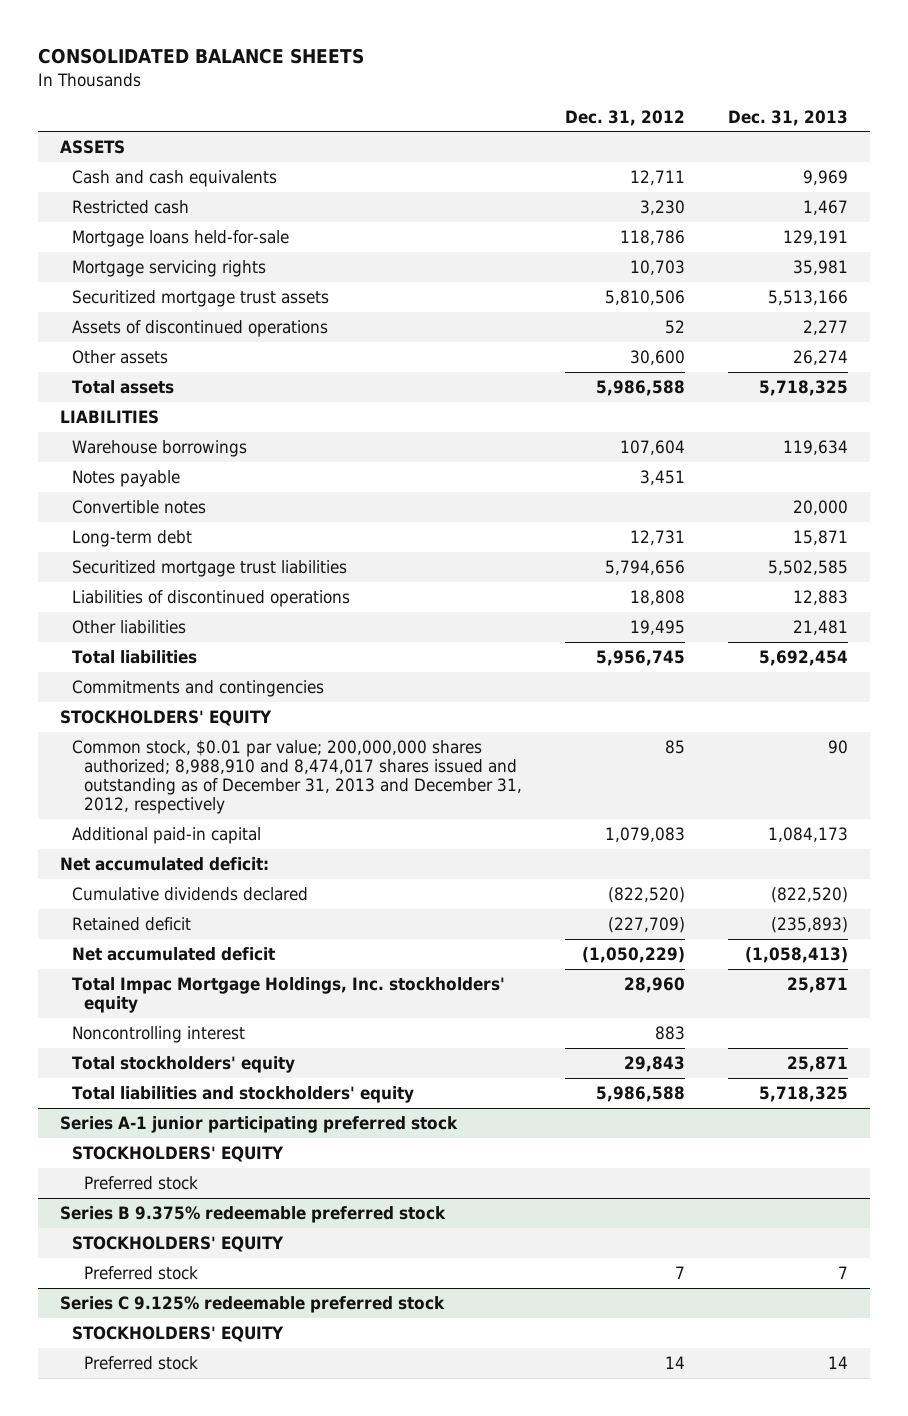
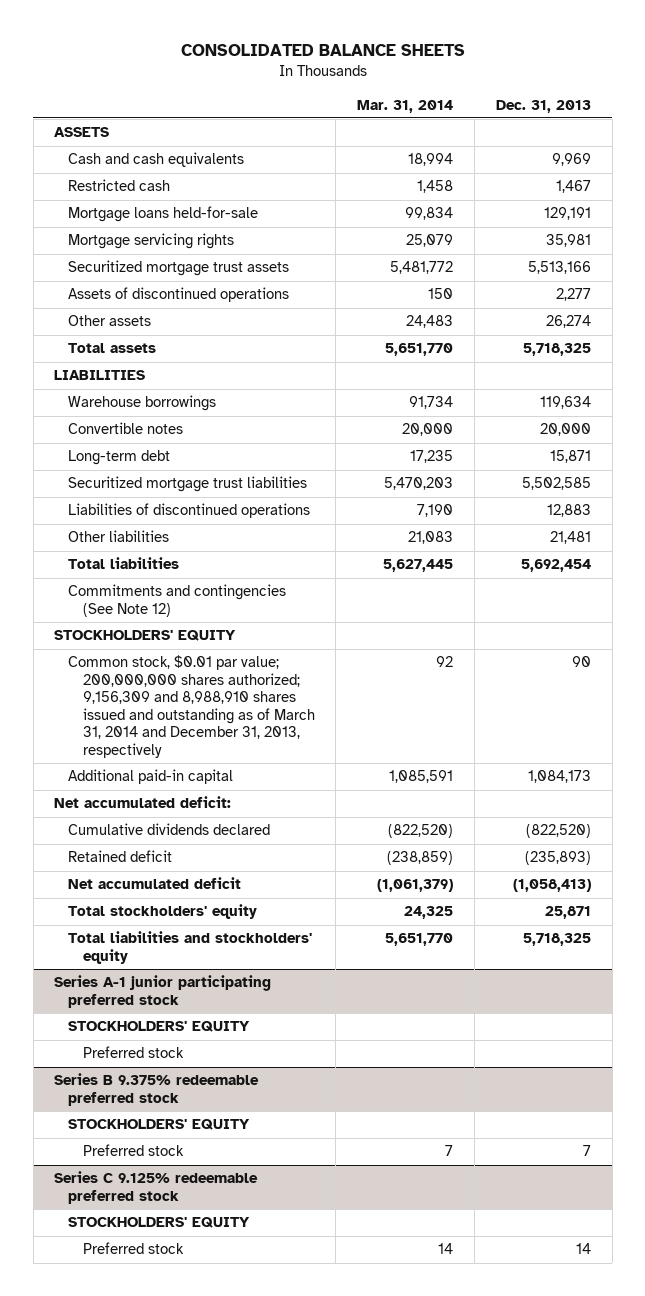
[565,109,686,126] Dec. 31, 2012 -> none
none -> [357,99,454,113] Mar. 31, 2014
[71,469,180,487] Notes payable -> none
[71,679,324,697] Commitments and contingencies -> [68,584,287,617] Commitments and contingencies (See Note 12)
[71,739,522,815] Common stock, $0.01 par value; 200,000,000 shares authorized; 8,988,910 and 8,474,017 shares issued and outstanding as of December 31, 2013 and December 31, 2012, respectively -> [68,655,315,758] Common stock, $0.01 par value; 200,000,000 shares authorized; 9,156,309 and 8,988,910 shares issued and outstanding as of March 31, 2014 and December 31, 2013, respectively
[71,976,505,1013] Total Impac Mortgage Holdings, Inc. stockholders' equity -> none
[71,1025,245,1043] Noncontrolling interest -> none

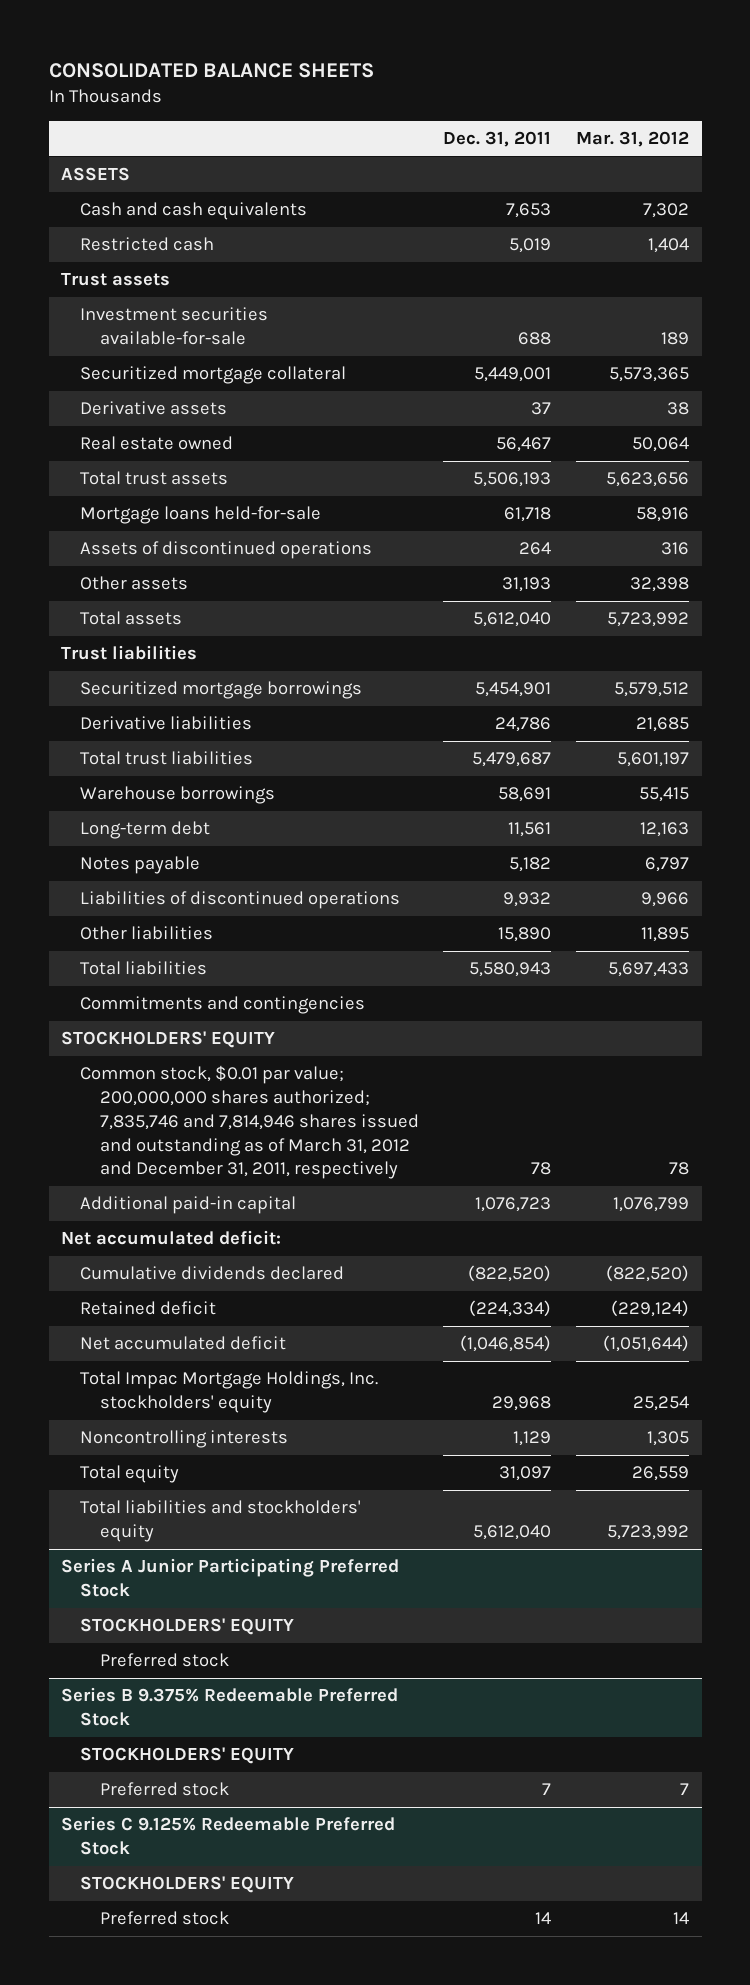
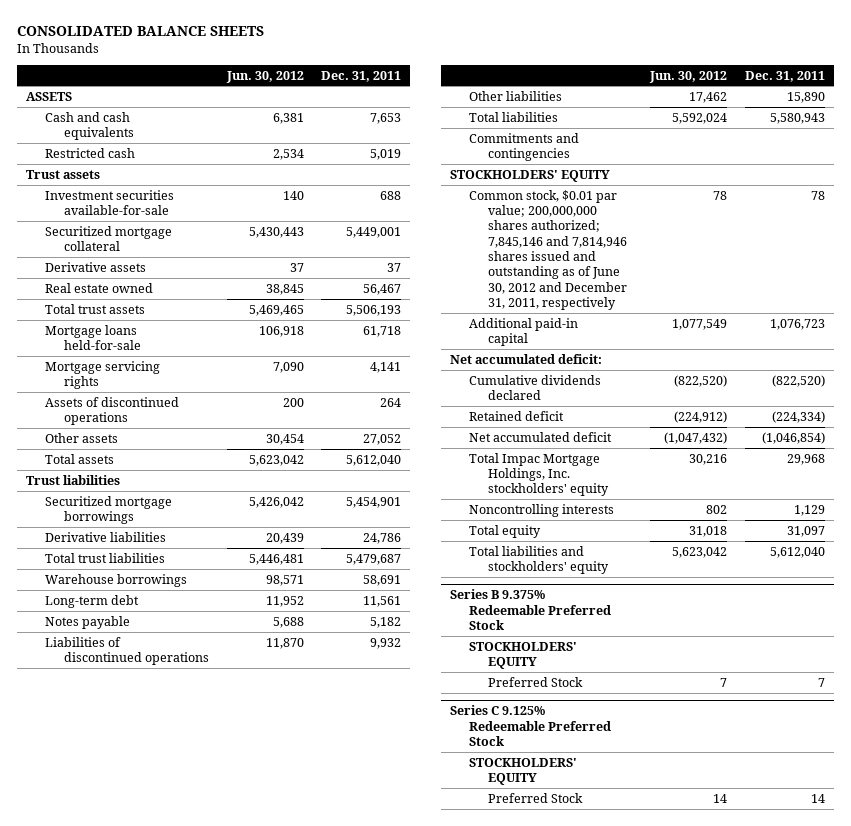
[576,131,690,148] Mar. 31, 2012 -> none
none -> [225,70,304,83] Jun. 30, 2012
none -> [44,360,160,390] Mortgage servicing rights
[502,577,552,593] 31,193 -> [363,433,402,445] 27,052
[80,1065,419,1180] Common stock, $0.01 par value; 200,000,000 shares authorized; 7,835,746 and 7,814,946 shares issued and outstanding as of March 31, 2012 and December 31, 2011, respectively -> [468,189,627,311] Common stock, $0.01 par value; 200,000,000 shares authorized; 7,845,146 and 7,814,946 shares issued and outstanding as of June 30, 2012 and December 31, 2011, respectively
[61,1558,400,1598] Series A Junior Participating Preferred Stock -> none
[80,1618,295,1636] STOCKHOLDERS' EQUITY -> none
[99,1653,229,1668] Preferred stock -> none
[99,1782,229,1797] Preferred stock -> [487,676,583,687] Preferred Stock
[99,1911,229,1926] Preferred stock -> [487,792,583,803] Preferred Stock

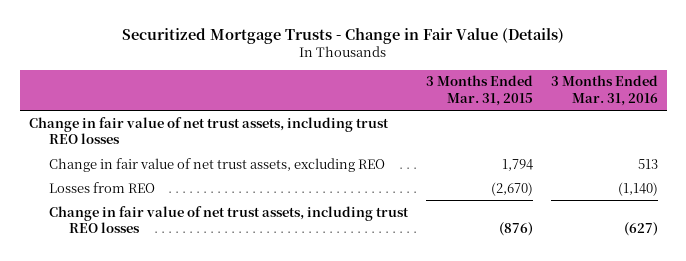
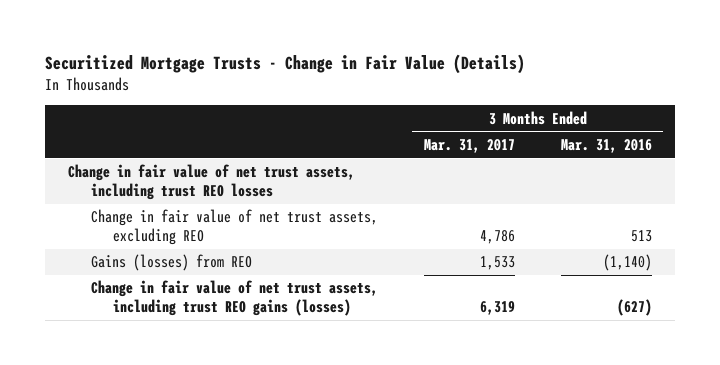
[425,75,533,106] 3 Months Ended Mar. 31, 2015 -> none
none -> [423,139,515,154] Mar. 31, 2017
[49,181,156,193] Losses from REO -> [90,254,252,272] Gains (losses) from REO
[49,205,410,234] Change in fair value of net trust assets, including trust REO losses -> [90,280,378,316] Change in fair value of net trust assets, including trust REO gains (losses)

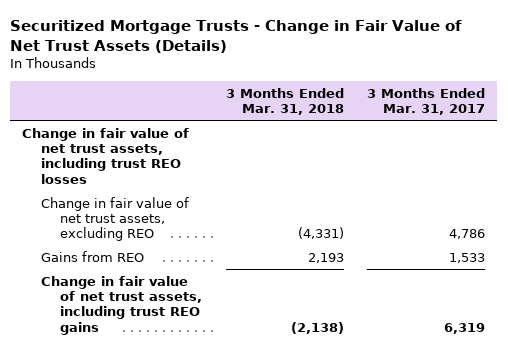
[45,54,526,75] Securitized Mortgage Trusts - Change in Fair Value (Details) -> [10,19,463,53] Securitized Mortgage Trusts - Change in Fair Value of Net Trust Assets (Details)
[560,139,652,154] Mar. 31, 2016 -> none
none -> [225,87,344,116] 3 Months Ended Mar. 31, 2018
[90,254,252,272] Gains (losses) from REO -> [41,250,145,262] Gains from REO
[90,280,378,316] Change in fair value of net trust assets, including trust REO gains (losses) -> [41,275,203,335] Change in fair value of net trust assets, including trust REO gains

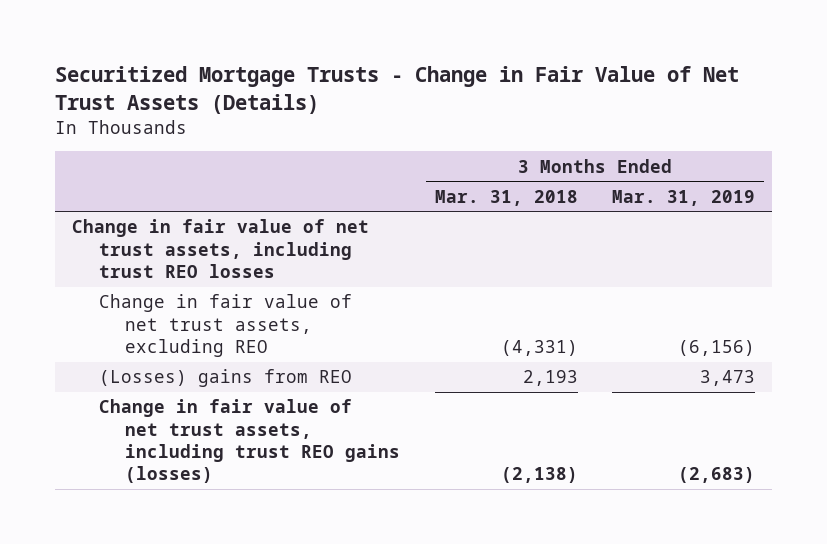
[367,87,486,116] 3 Months Ended Mar. 31, 2017 -> none
none -> [611,189,755,206] Mar. 31, 2019
[41,250,145,262] Gains from REO -> [98,369,352,388] (Losses) gains from REO
[41,275,203,335] Change in fair value of net trust assets, including trust REO gains -> [98,399,401,484] Change in fair value of net trust assets, including trust REO gains (losses)

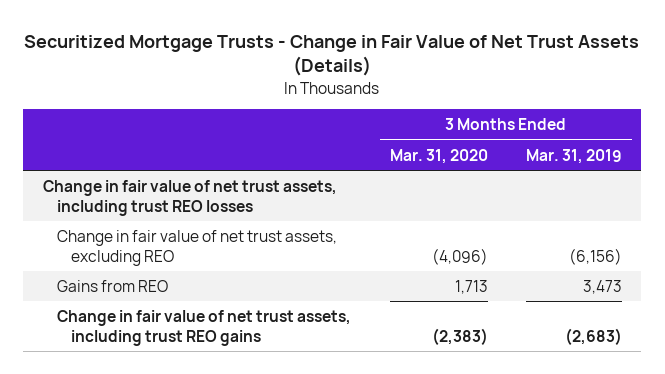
[434,189,578,206] Mar. 31, 2018 -> none
none -> [389,148,488,164] Mar. 31, 2020
[98,369,352,388] (Losses) gains from REO -> [57,279,169,292] Gains from REO
[98,399,401,484] Change in fair value of net trust assets, including trust REO gains (losses) -> [57,309,352,346] Change in fair value of net trust assets, including trust REO gains

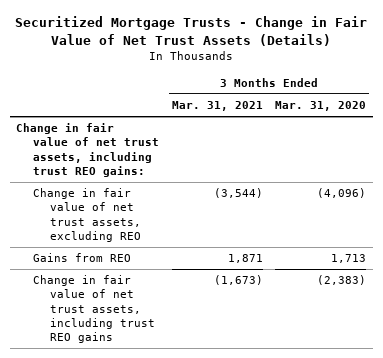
[525,148,622,164] Mar. 31, 2019 -> none
none -> [171,101,263,112] Mar. 31, 2021
[42,179,337,216] Change in fair value of net trust assets, including trust REO losses -> [16,123,160,177] Change in fair value of net trust assets, including trust REO gains:

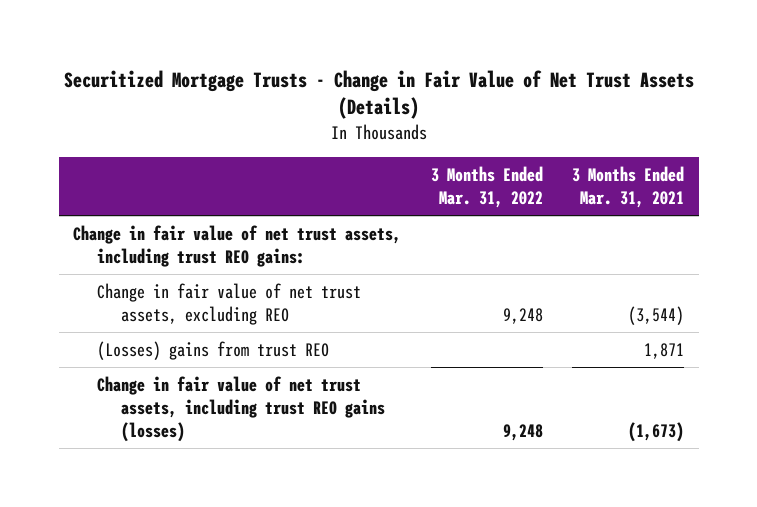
[275,101,367,112] Mar. 31, 2020 -> none
none -> [430,165,543,208] 3 Months Ended Mar. 31, 2022
[33,253,132,263] Gains from REO -> [97,340,330,360] (Losses) gains from trust REO
[33,275,155,343] Change in fair value of net trust assets, including trust REO gains -> [97,375,385,442] Change in fair value of net trust assets, including trust REO gains (losses)

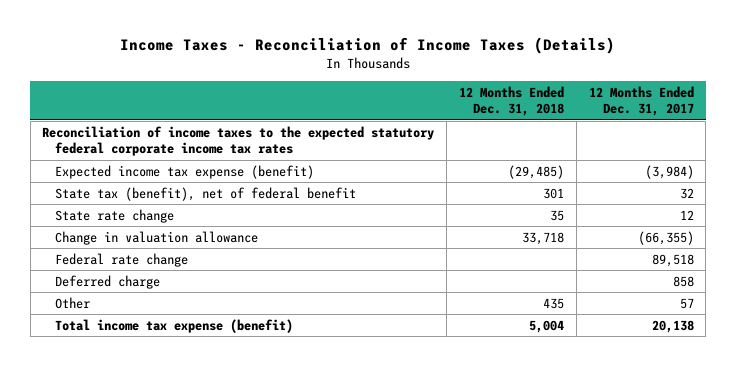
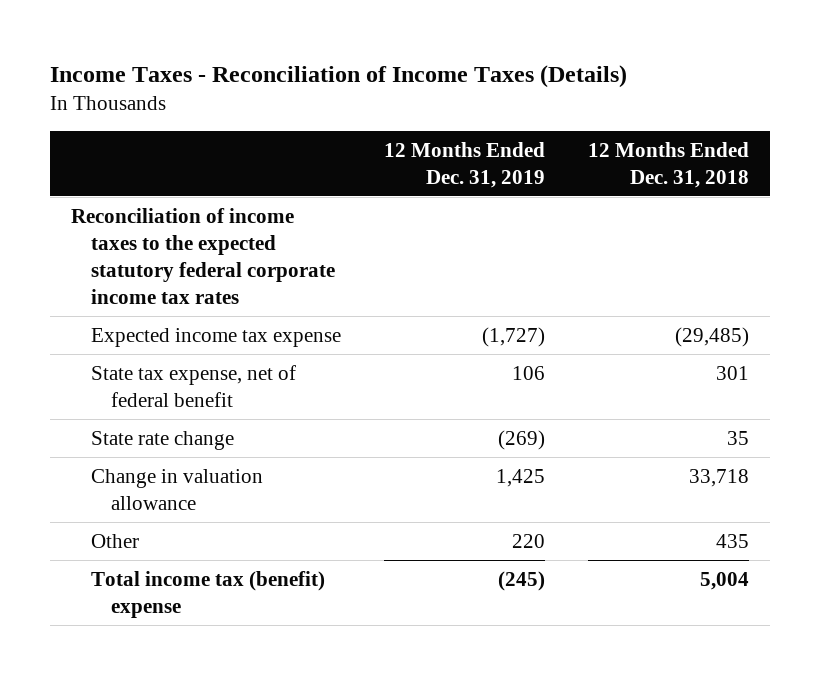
[588,85,694,117] 12 Months Ended Dec. 31, 2017 -> none
none -> [383,141,545,188] 12 Months Ended Dec. 31, 2019
[55,164,315,179] Expected income tax expense (benefit) -> [91,327,342,347] Expected income tax expense
[55,186,357,201] State tax (benefit), net of federal benefit -> [91,364,297,407] State tax expense, net of federal benefit
[55,252,189,267] Federal rate change -> none
[55,274,161,289] Deferred charge -> none
[55,318,294,333] Total income tax expense (benefit) -> [91,570,326,618] Total income tax (benefit) expense

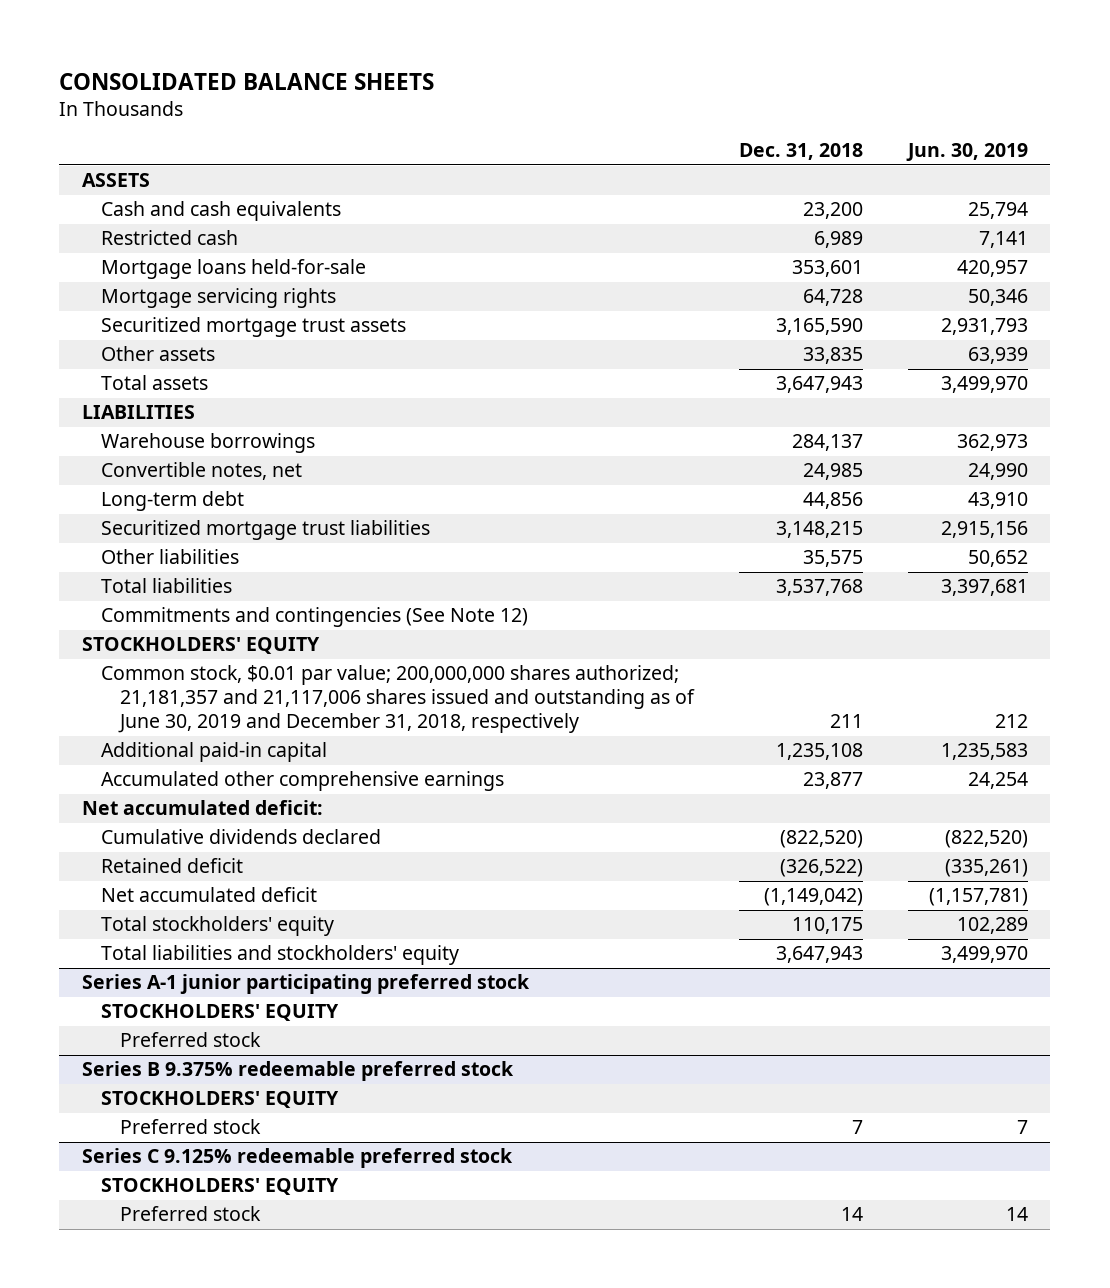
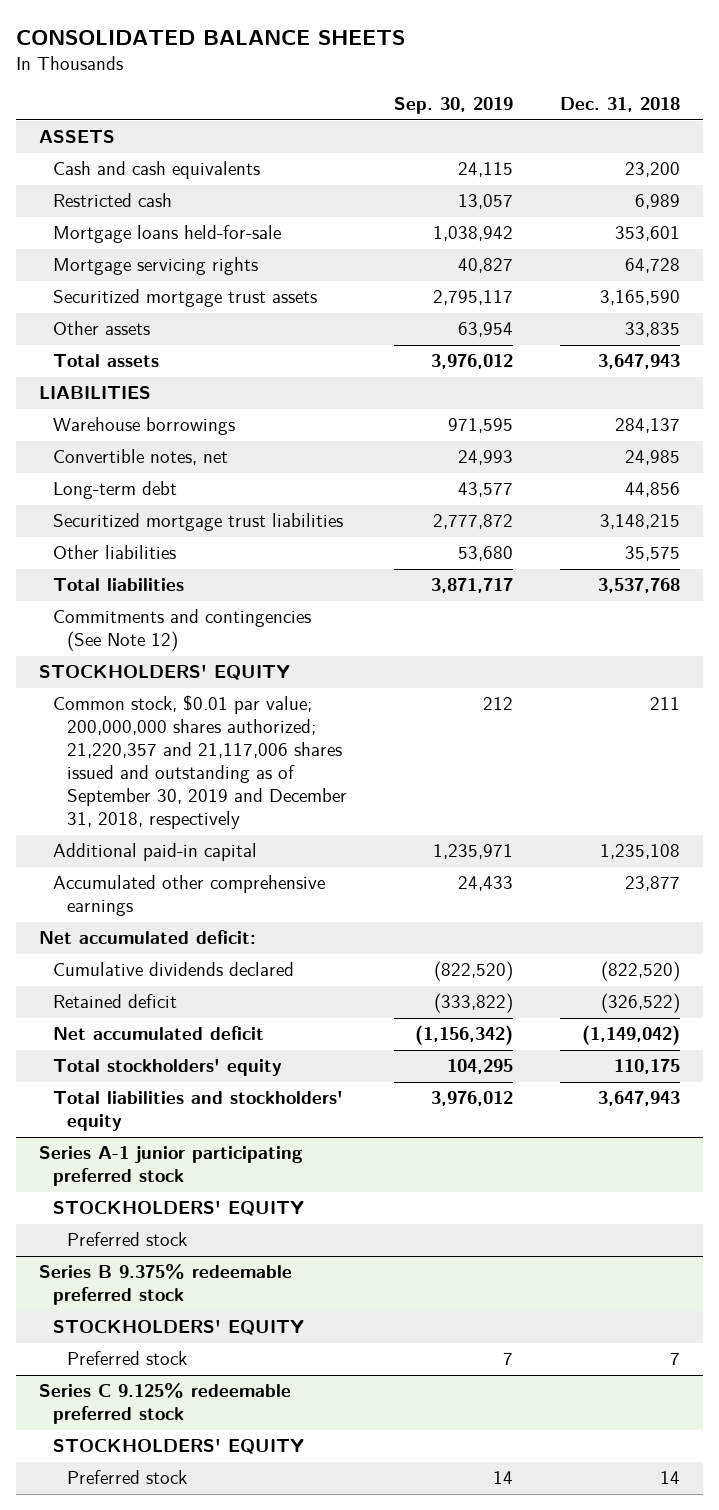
[905,143,1028,162] Jun. 30, 2019 -> none
none -> [393,97,513,115] Sep. 30, 2019
[100,665,695,734] Common stock, $0.01 par value; 200,000,000 shares authorized; 21,181,357 and 21,117,006 shares issued and outstanding as of June 30, 2019 and December 31, 2018, respectively -> [53,695,347,830] Common stock, $0.01 par value; 200,000,000 shares authorized; 21,220,357 and 21,117,006 shares issued and outstanding as of September 30, 2019 and December 31, 2018, respectively

